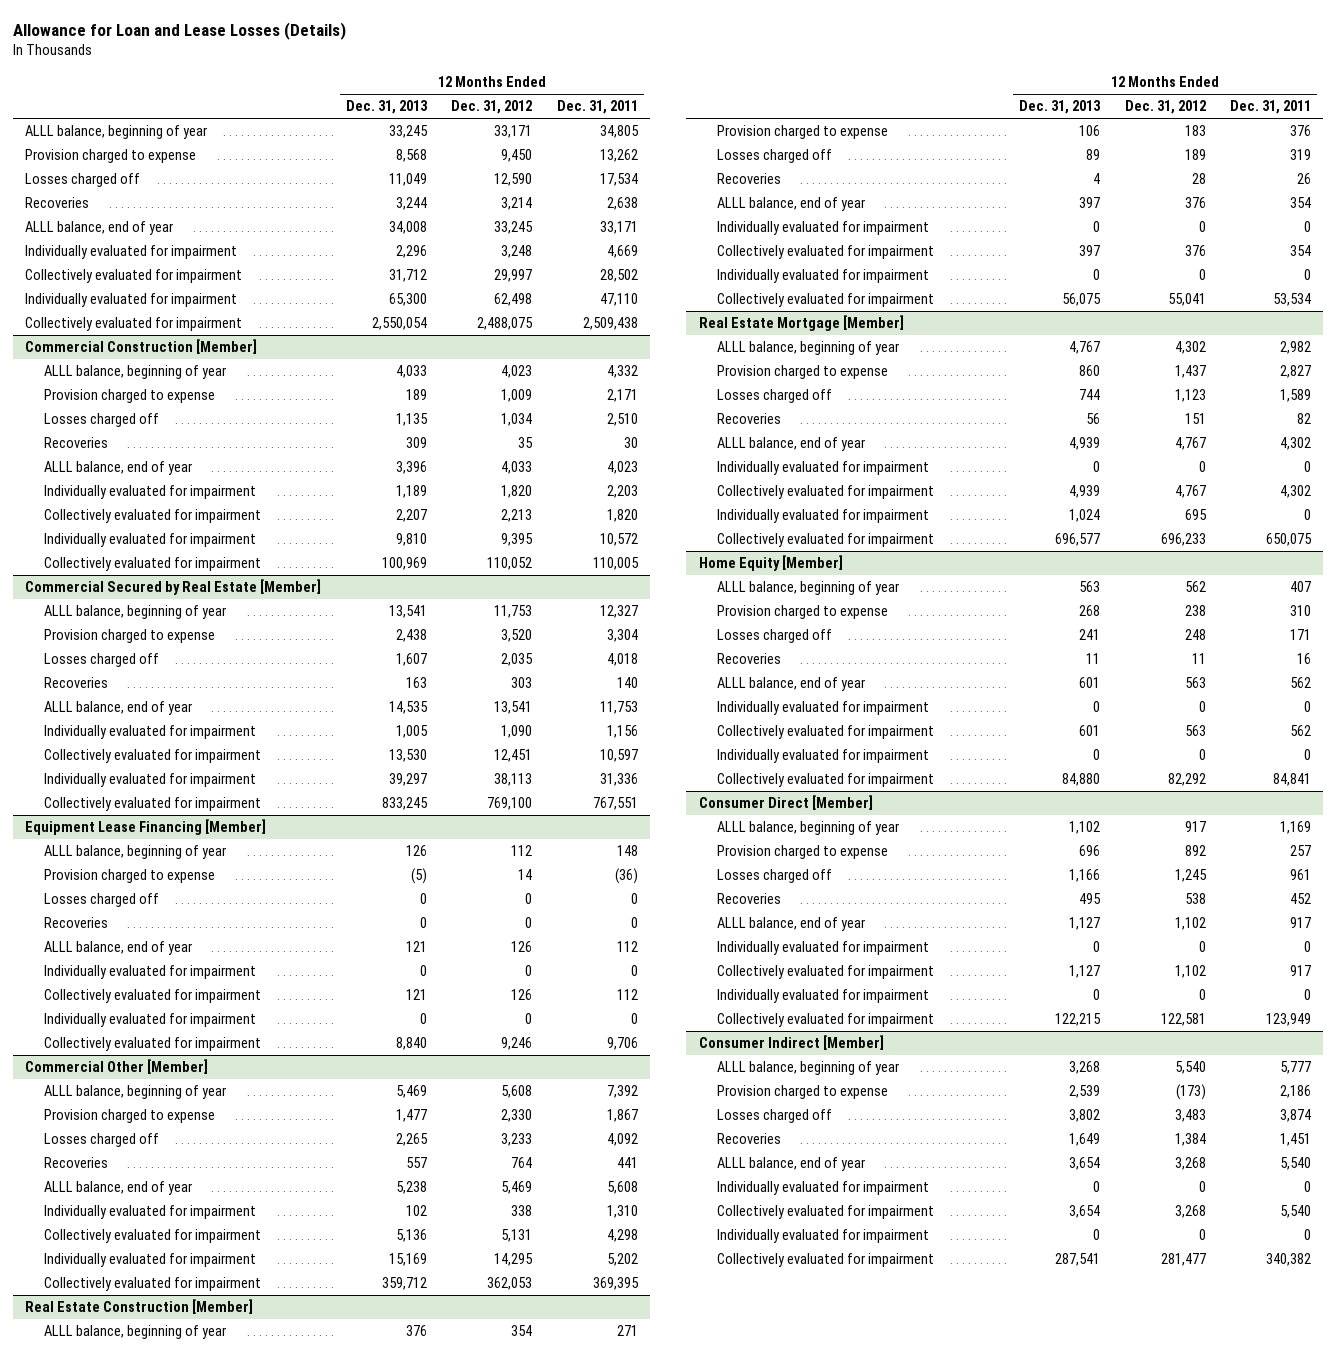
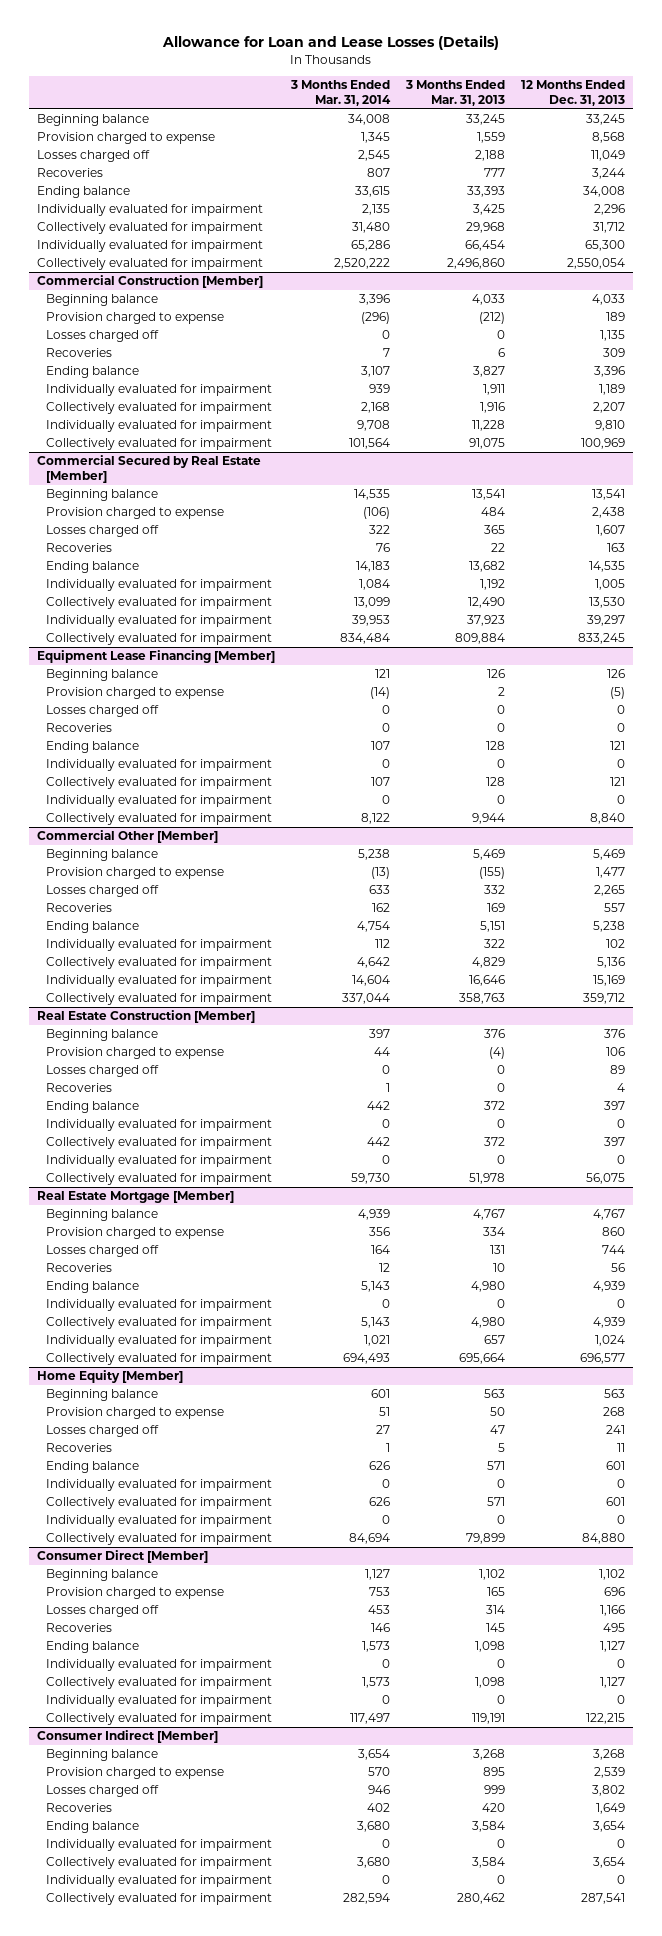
[451,100,533,115] Dec. 31, 2012 -> none
[556,100,638,115] Dec. 31, 2011 -> none
none -> [289,80,391,106] 3 Months Ended Mar. 31, 2014
none -> [405,80,506,106] 3 Months Ended Mar. 31, 2013
[25,125,208,140] ALLL balance, beginning of year -> [36,114,149,127] Beginning balance
[25,221,174,236] ALLL balance, end of year -> [36,186,130,199] Ending balance
[44,365,227,380] ALLL balance, beginning of year -> [45,294,158,307] Beginning balance
[44,461,193,476] ALLL balance, end of year -> [45,366,139,379] Ending balance
[44,605,227,620] ALLL balance, beginning of year -> [45,489,158,502] Beginning balance
[44,701,193,716] ALLL balance, end of year -> [45,561,139,574] Ending balance
[44,845,227,860] ALLL balance, beginning of year -> [45,669,158,682] Beginning balance
[44,941,193,956] ALLL balance, end of year -> [45,741,139,754] Ending balance
[44,1085,227,1100] ALLL balance, beginning of year -> [45,849,158,862] Beginning balance
[44,1181,193,1196] ALLL balance, end of year -> [45,921,139,934] Ending balance
[44,1325,227,1340] ALLL balance, beginning of year -> [45,1029,158,1042] Beginning balance
[717,197,866,212] ALLL balance, end of year -> [45,1101,139,1114] Ending balance
[717,341,900,356] ALLL balance, beginning of year -> [45,1209,158,1222] Beginning balance
[717,437,866,452] ALLL balance, end of year -> [45,1281,139,1294] Ending balance
[717,581,900,596] ALLL balance, beginning of year -> [45,1389,158,1402] Beginning balance
[717,677,866,692] ALLL balance, end of year -> [45,1461,139,1474] Ending balance
[717,821,900,836] ALLL balance, beginning of year -> [45,1569,158,1582] Beginning balance
[717,917,866,932] ALLL balance, end of year -> [45,1641,139,1654] Ending balance
[717,1061,900,1076] ALLL balance, beginning of year -> [45,1749,158,1762] Beginning balance
[717,1157,866,1172] ALLL balance, end of year -> [45,1821,139,1834] Ending balance

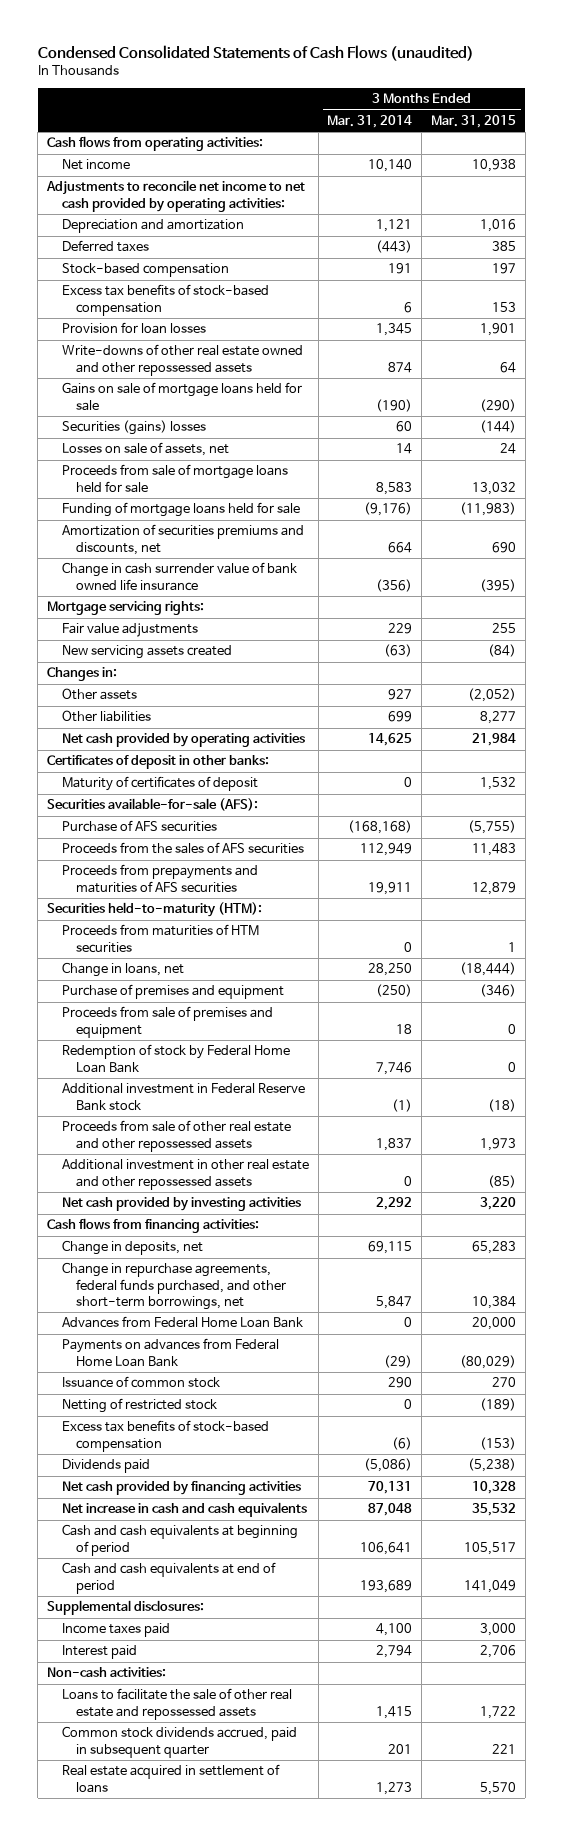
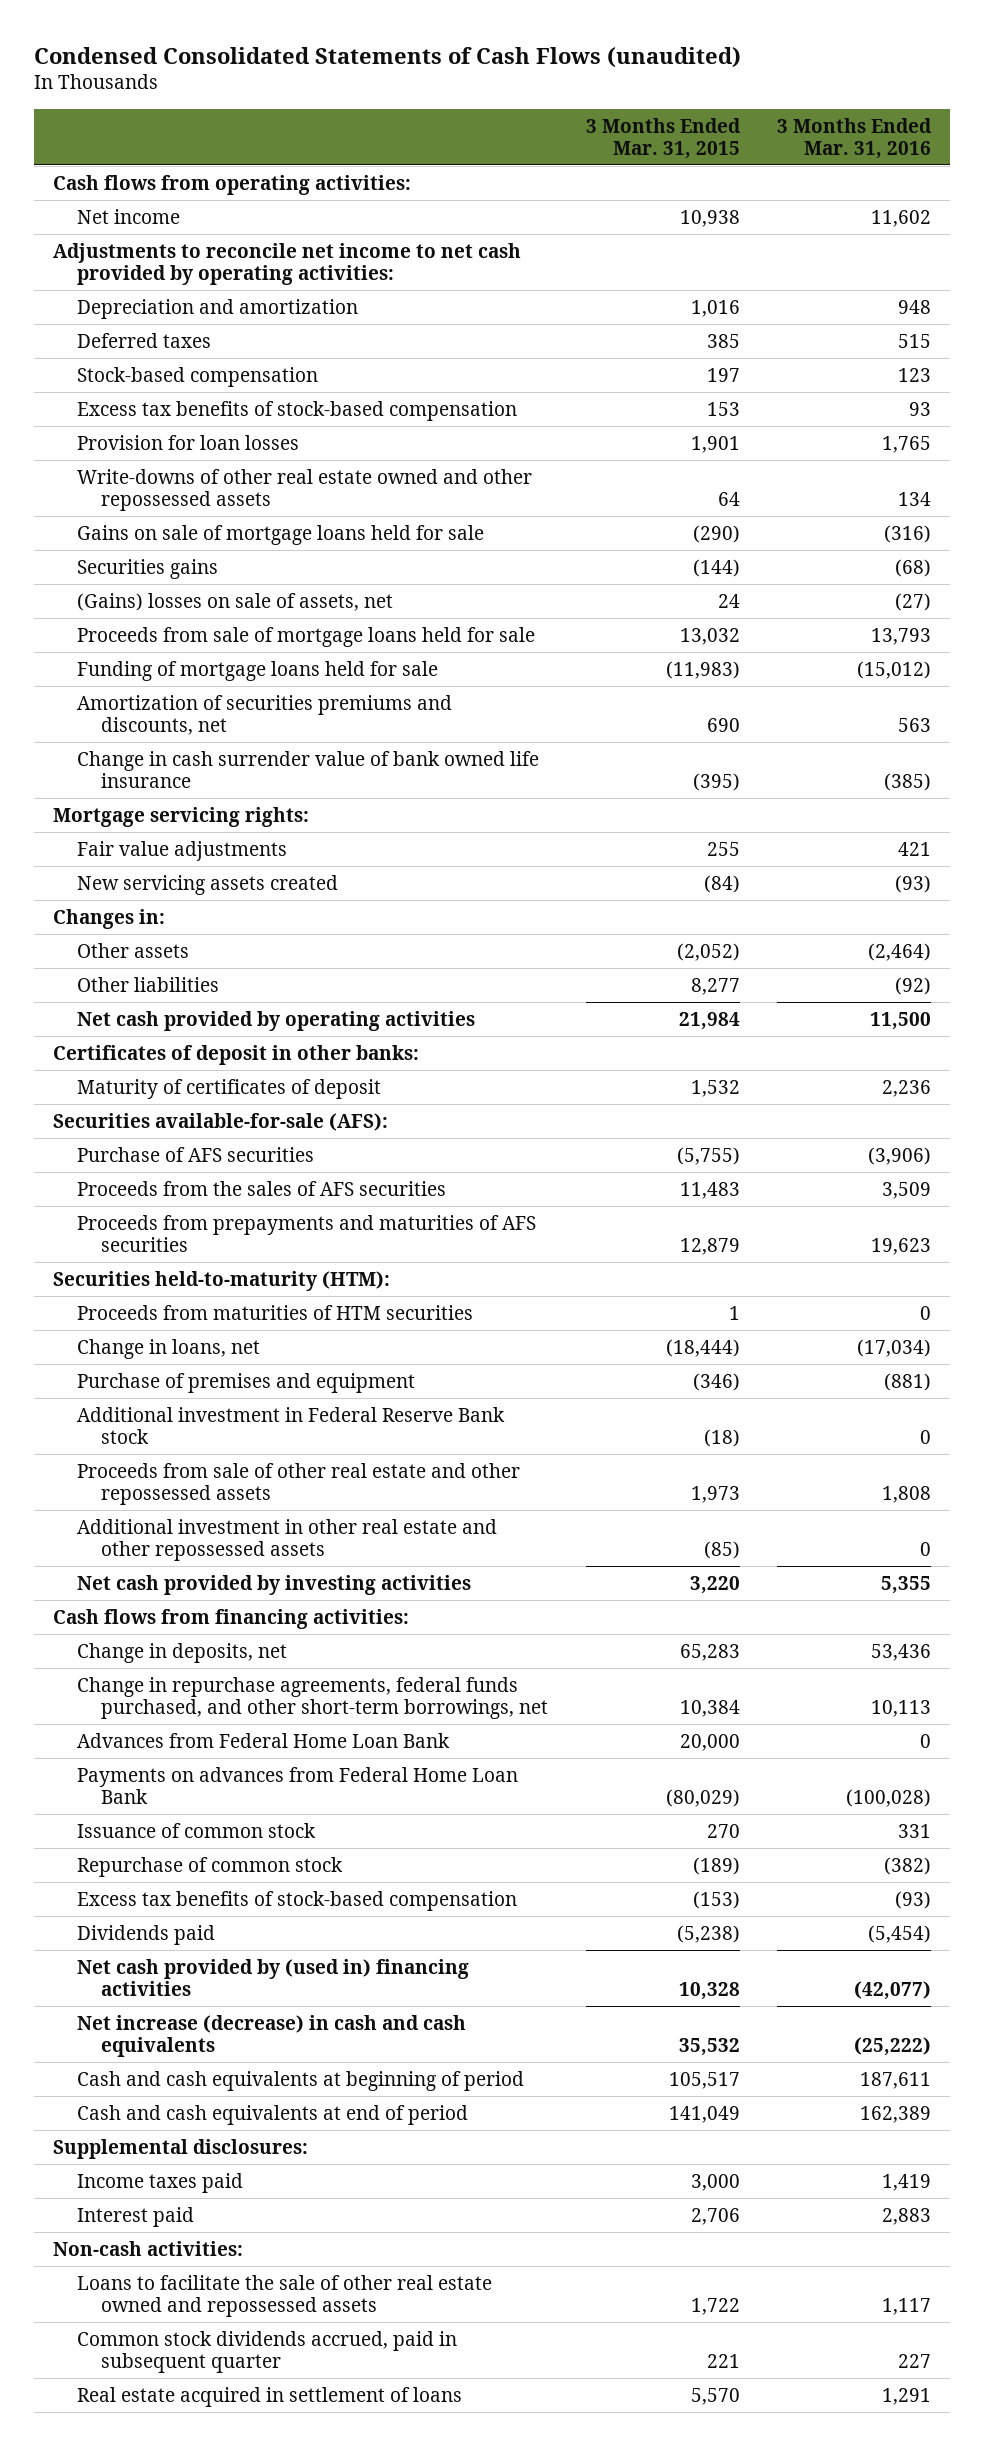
[327,114,413,128] Mar. 31, 2014 -> none
none -> [777,117,933,159] 3 Months Ended Mar. 31, 2016
[61,420,206,436] Securities (gains) losses -> [76,559,218,580] Securities gains
[61,442,229,457] Losses on sale of assets, net -> [76,593,393,612] (Gains) losses on sale of assets, net
[61,1006,273,1038] Proceeds from sale of premises and equipment -> none
[61,1044,290,1073] Redemption of stock by Federal Home Loan Bank -> none
[61,1398,217,1414] Netting of restricted stock -> [76,1857,343,1878] Repurchase of common stock
[61,1481,301,1496] Net cash provided by financing activities -> [76,1959,469,1997] Net cash provided by (used in) financing activities
[61,1502,307,1518] Net increase in cash and cash equivalents -> [76,2015,466,2058] Net increase (decrease) in cash and cash equivalents
[61,1688,292,1720] Loans to facilitate the sale of other real estate and repossessed assets -> [76,2275,492,2318] Loans to facilitate the sale of other real estate owned and repossessed assets

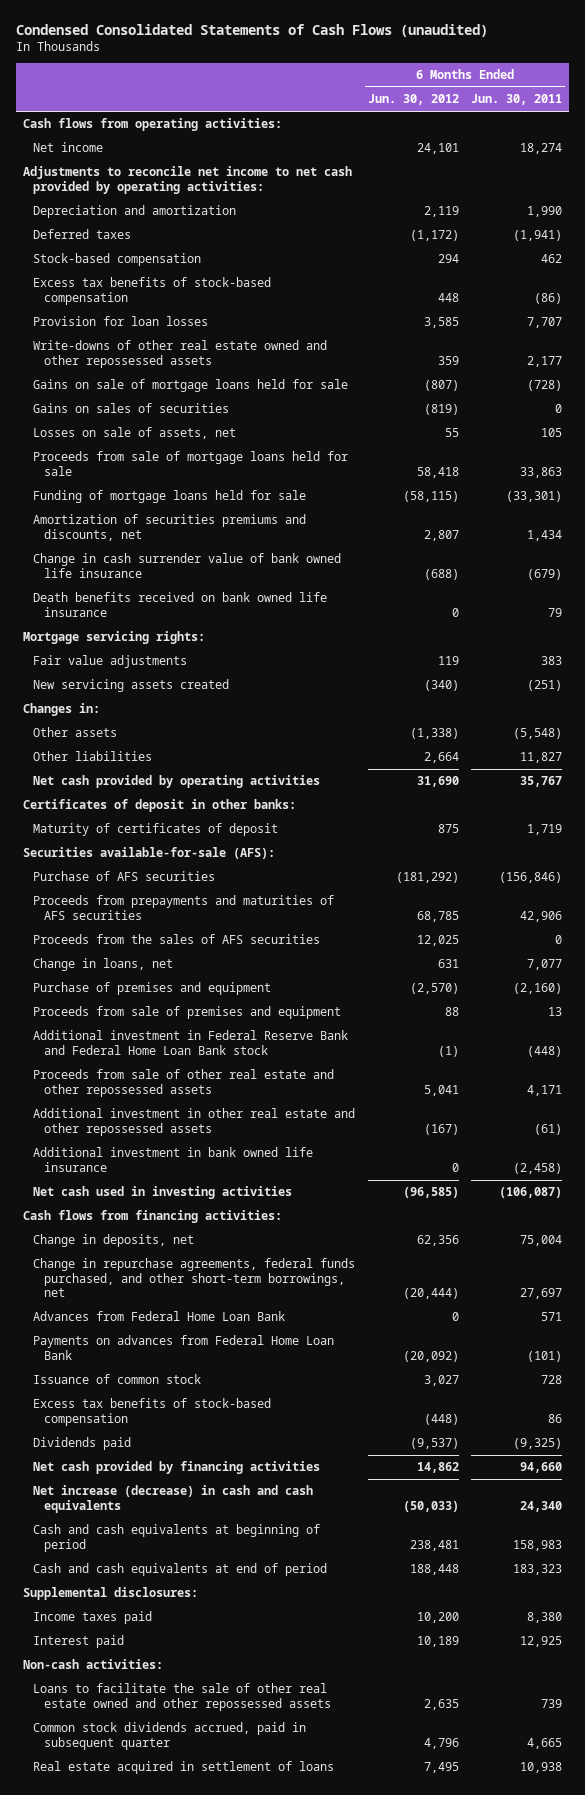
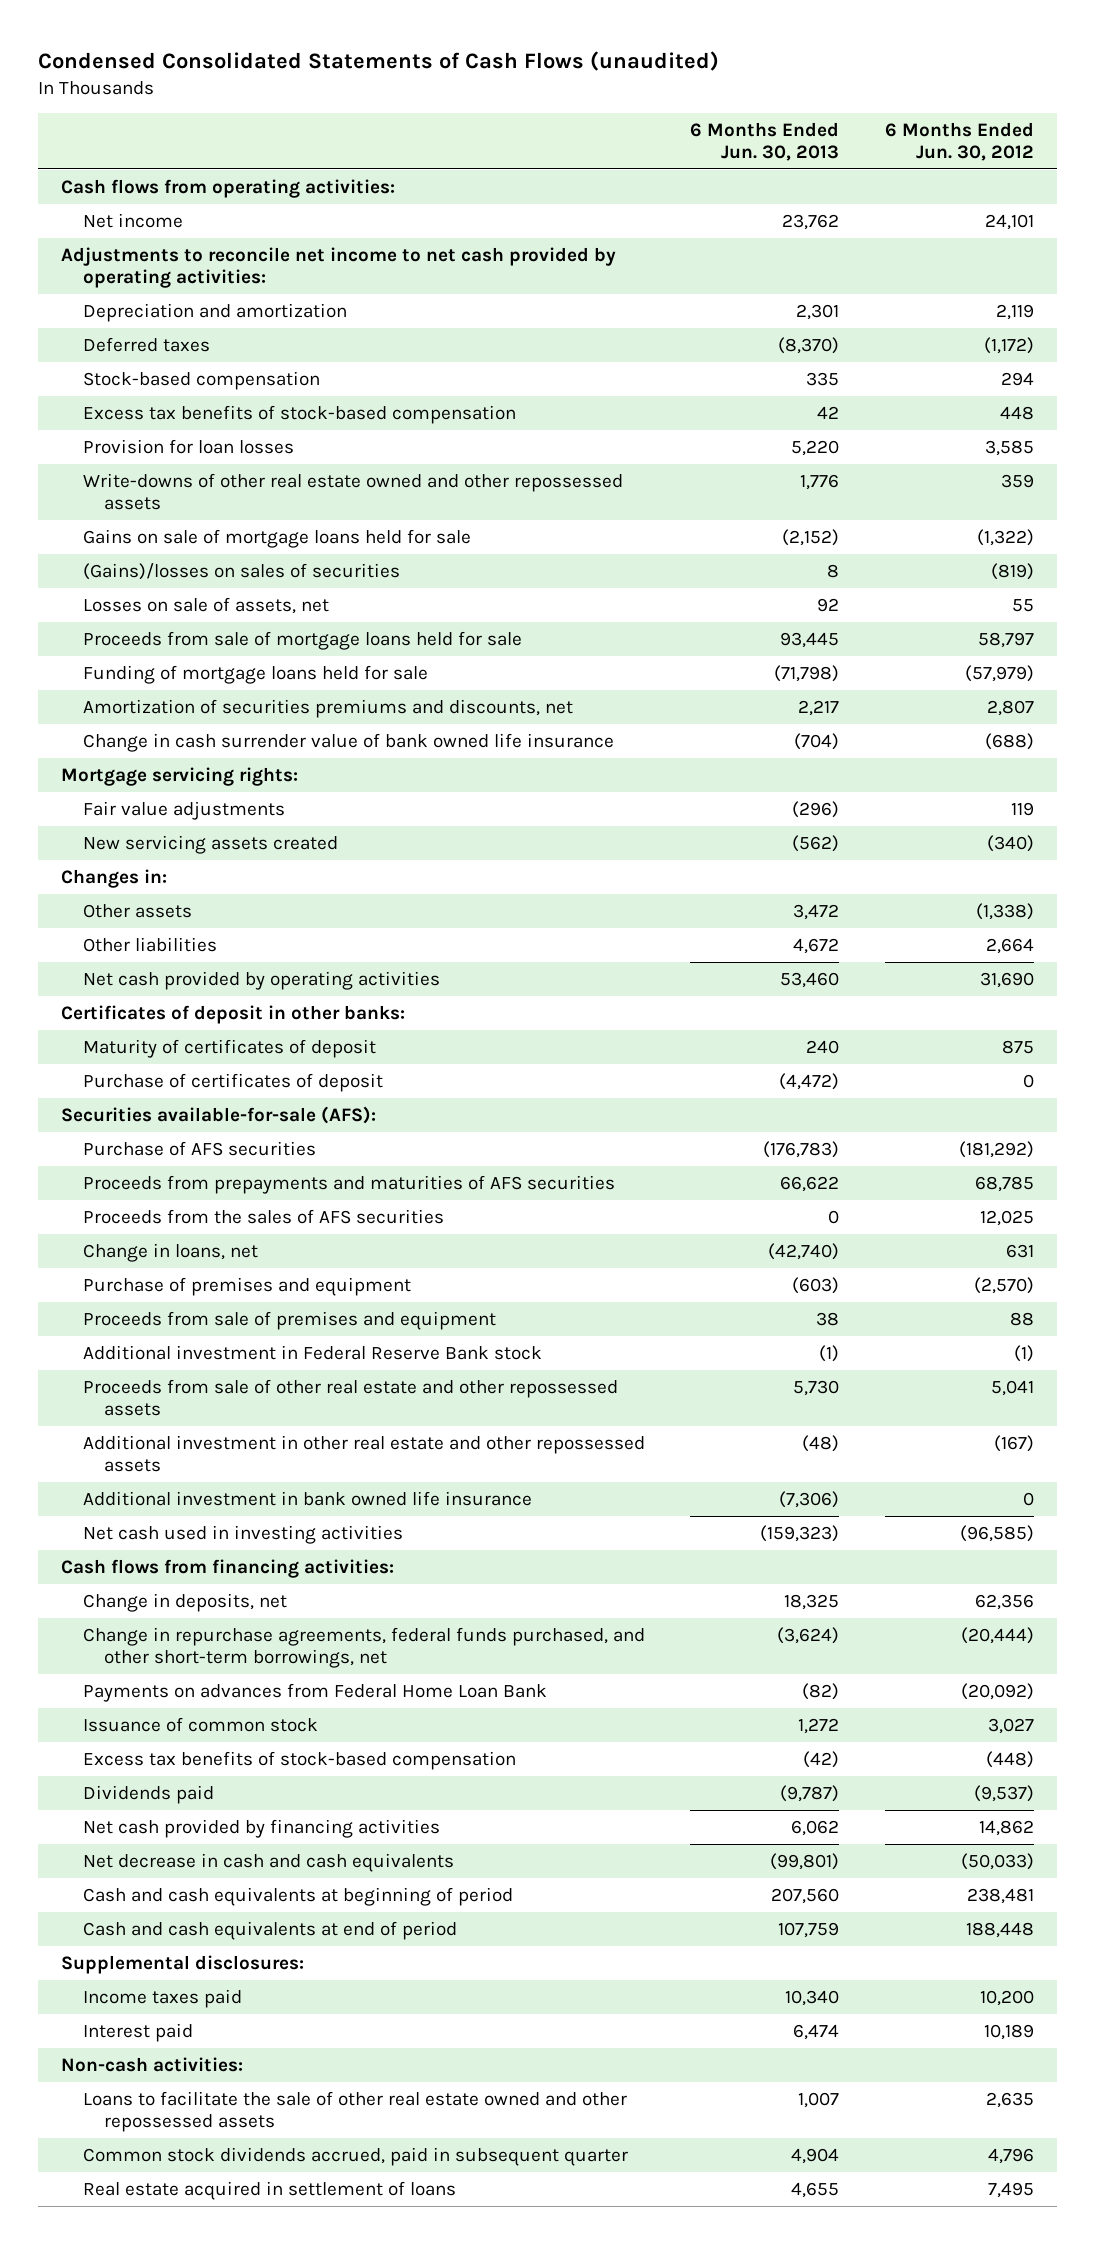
[471,94,563,106] Jun. 30, 2011 -> none
none -> [690,121,840,161] 6 Months Ended Jun. 30, 2013
[423,380,459,392] (807) -> [976,528,1034,546] (1,322)
[33,403,230,414] Gains on sales of securities -> [82,562,400,580] (Gains)/losses on sales of securities
[416,466,459,478] 58,418 -> [977,631,1034,648] 58,797
[402,491,459,503] (58,115) -> [964,664,1034,682] (57,979)
[33,592,328,617] Death benefits received on bank owned life insurance -> none
none -> [82,1072,383,1092] Purchase of certificates of deposit
[33,1030,349,1055] Additional investment in Federal Reserve Bank and Federal Home Loan Bank stock -> [82,1344,542,1360] Additional investment in Federal Reserve Bank stock
[33,1311,286,1322] Advances from Federal Home Loan Bank -> none
[33,1485,314,1513] Net increase (decrease) in cash and cash equivalents -> [82,1852,454,1872] Net decrease in cash and cash equivalents

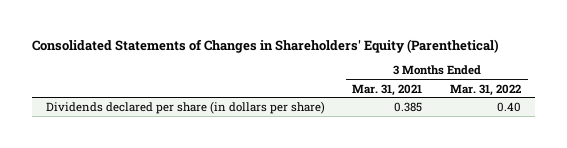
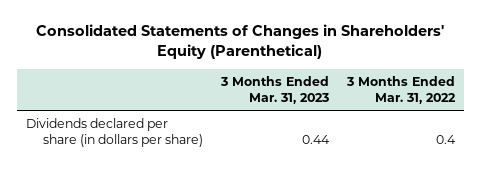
[352,83,423,96] Mar. 31, 2021 -> none
none -> [219,75,329,105] 3 Months Ended Mar. 31, 2023
[496,102,521,113] 0.40 -> [435,135,456,145] 0.4

